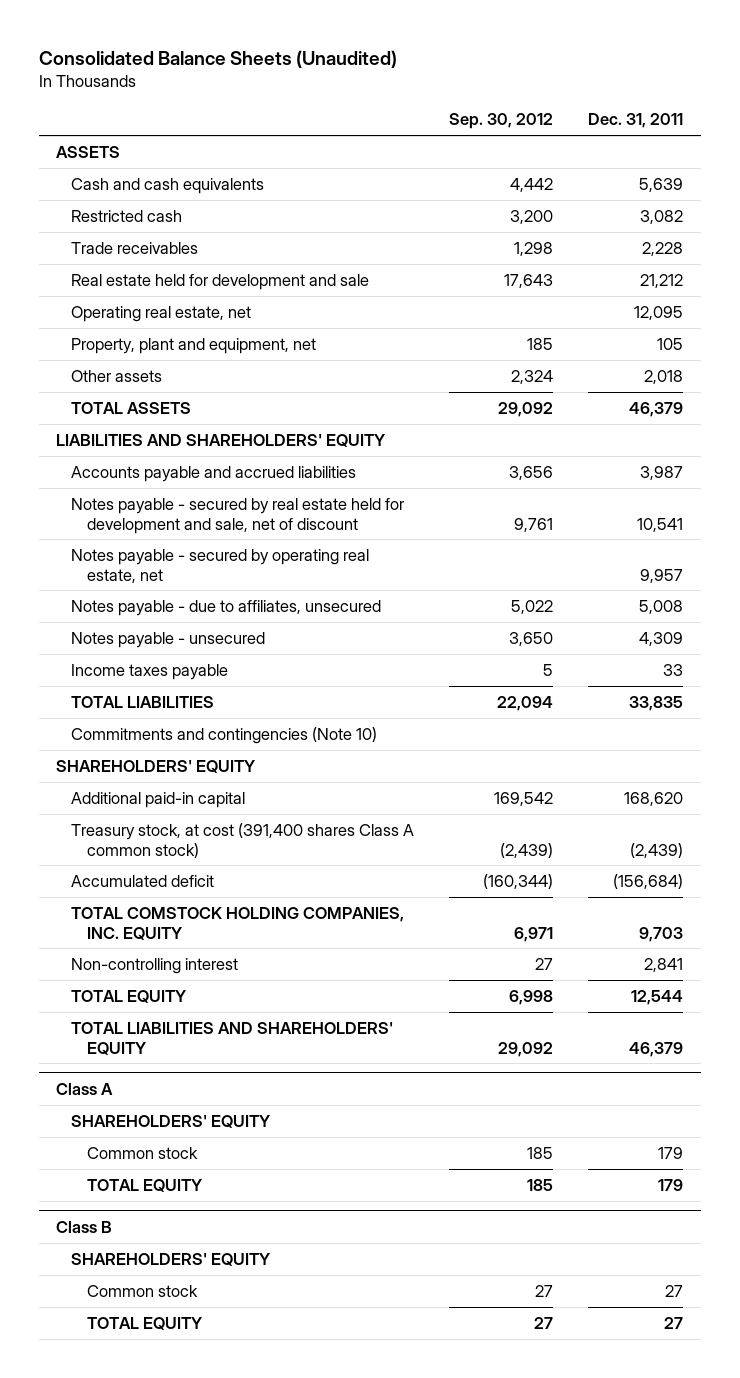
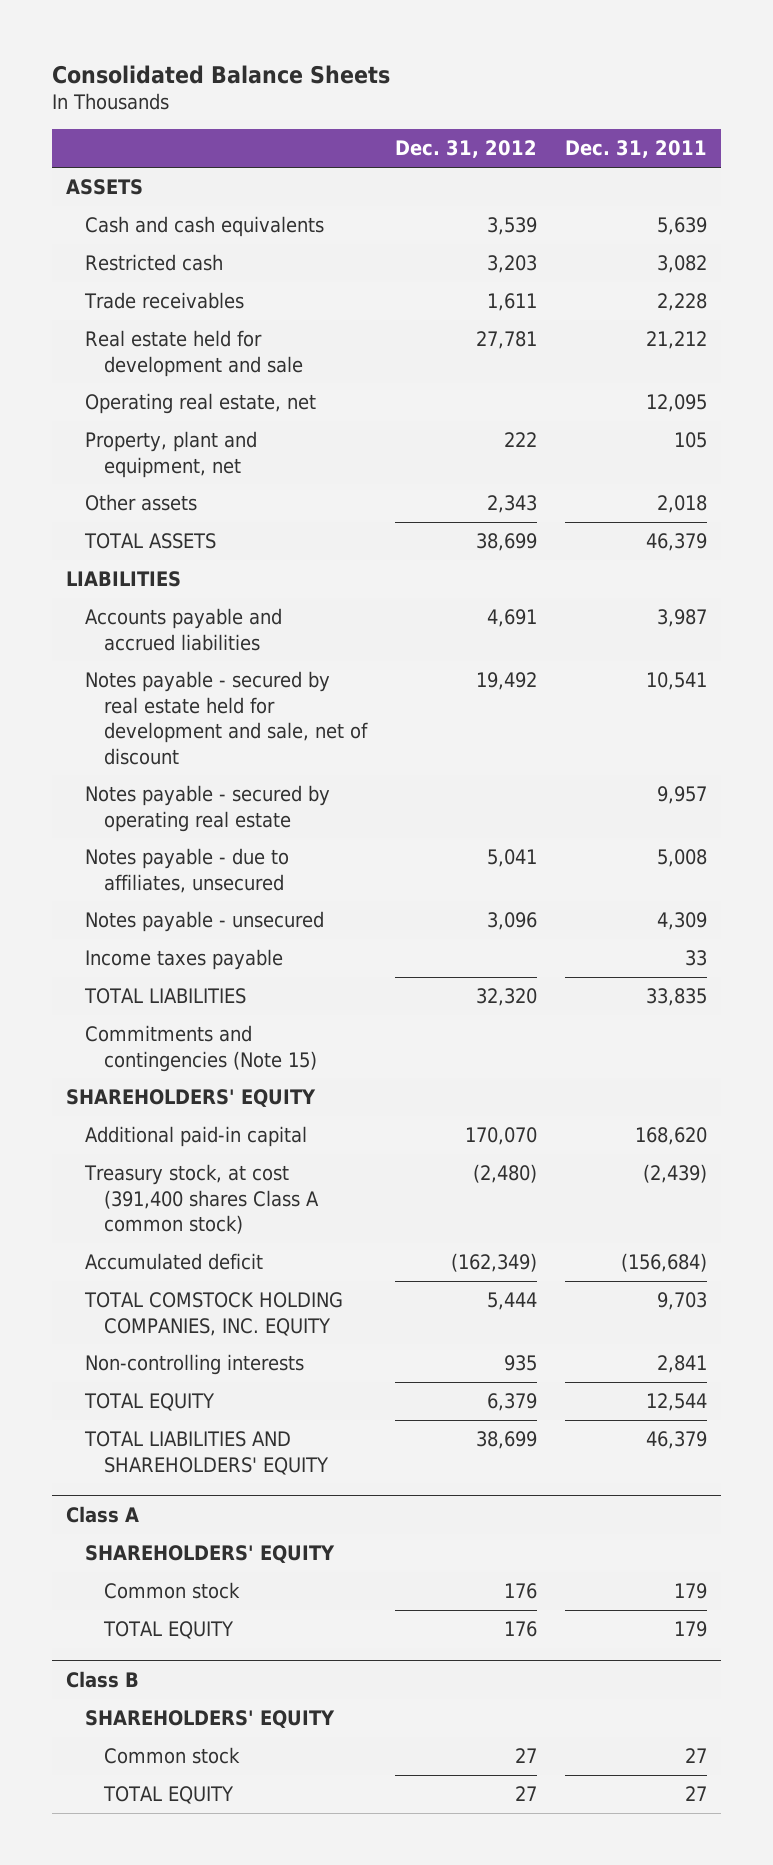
[38,49,397,68] Consolidated Balance Sheets (Unaudited) -> [52,64,391,84] Consolidated Balance Sheets
[449,113,554,130] Sep. 30, 2012 -> none
none -> [395,140,538,159] Dec. 31, 2012
[56,433,387,447] LIABILITIES AND SHAREHOLDERS' EQUITY -> none
none -> [66,571,182,588] LIABILITIES
[71,548,370,583] Notes payable - secured by operating real estate, net -> [84,785,330,832] Notes payable - secured by operating real estate
[71,726,378,744] Commitments and contingencies (Note 10) -> [84,1025,317,1072] Commitments and contingencies (Note 15)
[71,957,239,974] Non-controlling interest -> [84,1354,304,1376] Non-controlling interests

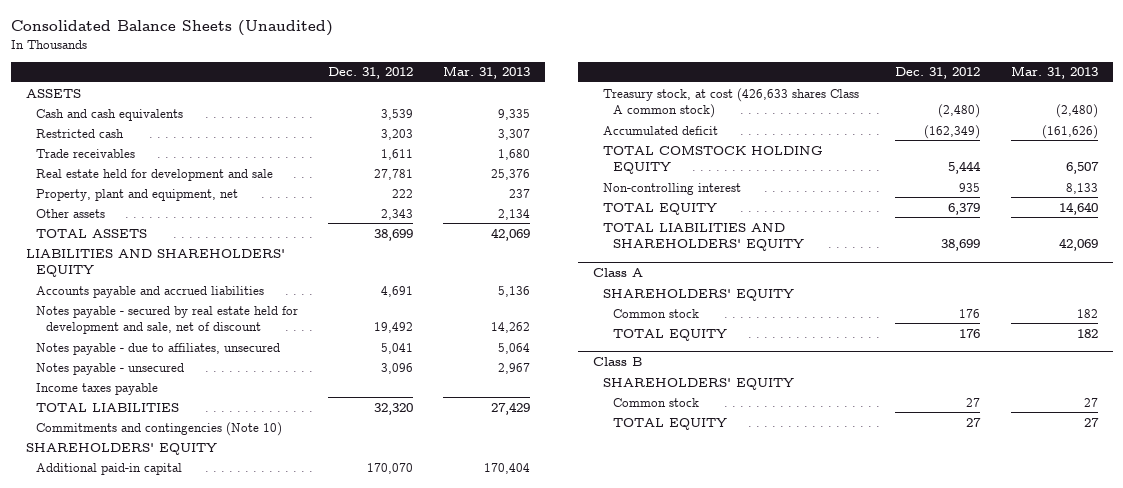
[52,64,391,84] Consolidated Balance Sheets -> [10,19,333,36] Consolidated Balance Sheets (Unaudited)
[565,140,708,159] Dec. 31, 2011 -> none
none -> [443,66,531,80] Mar. 31, 2013
[84,393,316,415] Operating real estate, net -> none
[66,571,182,588] LIABILITIES -> none
none -> [25,248,285,278] LIABILITIES AND SHAREHOLDERS' EQUITY
[84,785,330,832] Notes payable - secured by operating real estate -> none
[84,1025,317,1072] Commitments and contingencies (Note 15) -> [36,421,283,436] Commitments and contingencies (Note 10)
[83,1164,319,1235] Treasury stock, at cost (391,400 shares Class A common stock) -> [603,87,860,119] Treasury stock, at cost (426,633 shares Class A common stock)
[83,1292,343,1336] TOTAL COMSTOCK HOLDING COMPANIES, INC. EQUITY -> [603,144,824,175] TOTAL COMSTOCK HOLDING EQUITY
[84,1354,304,1376] Non-controlling interests -> [603,182,742,195] Non-controlling interest

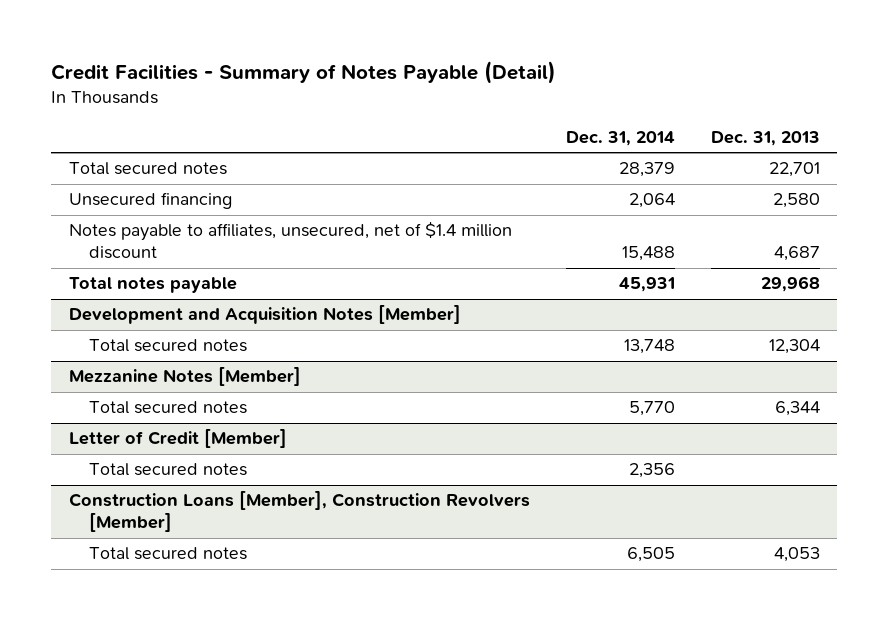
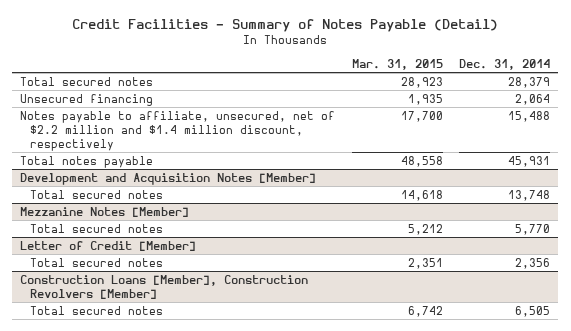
[710,130,820,146] Dec. 31, 2013 -> none
none -> [351,58,443,70] Mar. 31, 2015
[69,221,513,260] Notes payable to affiliates, unsecured, net of $1.4 million discount -> [20,110,336,151] Notes payable to affiliate, unsecured, net of $2.2 million and $1.4 million discount, respectively

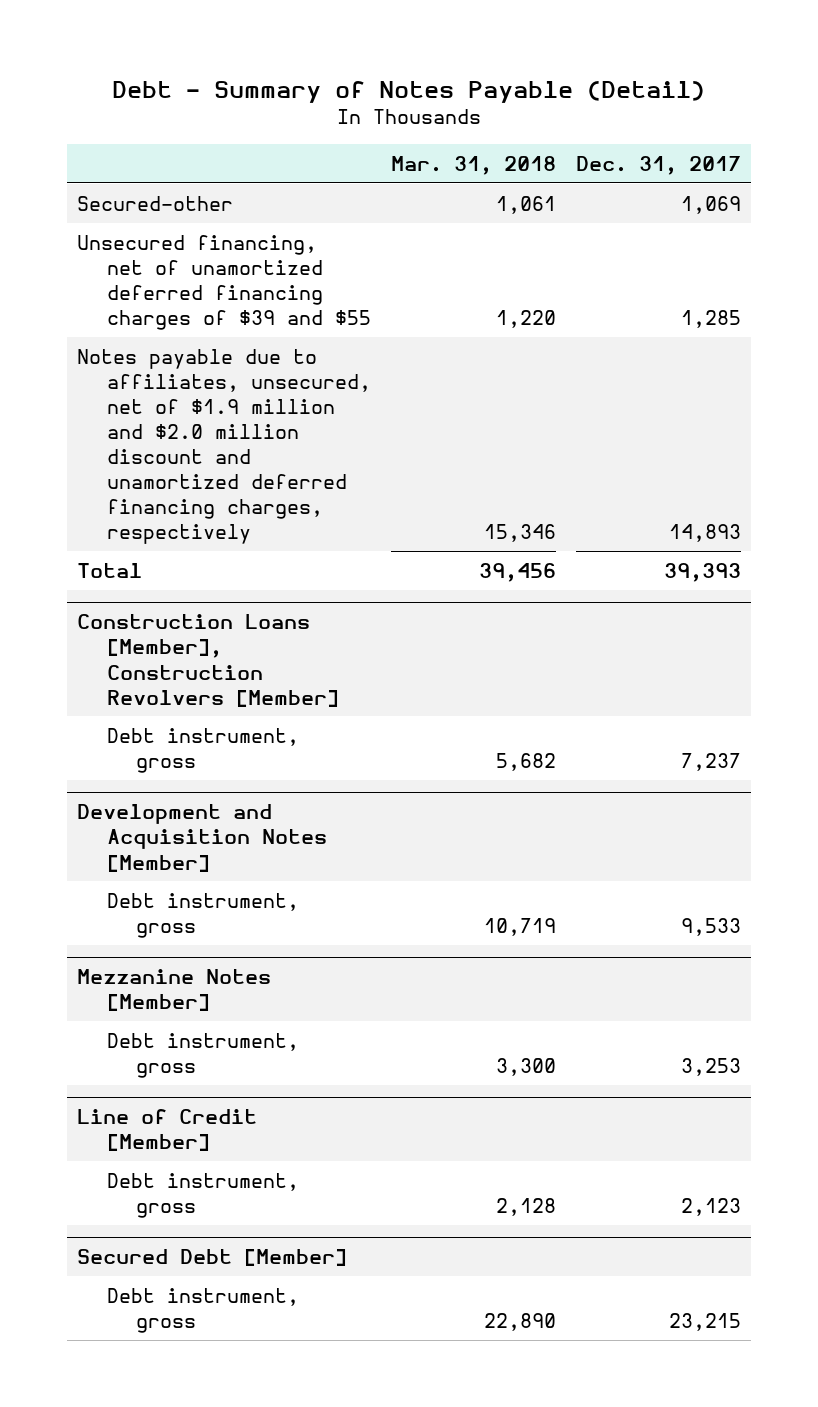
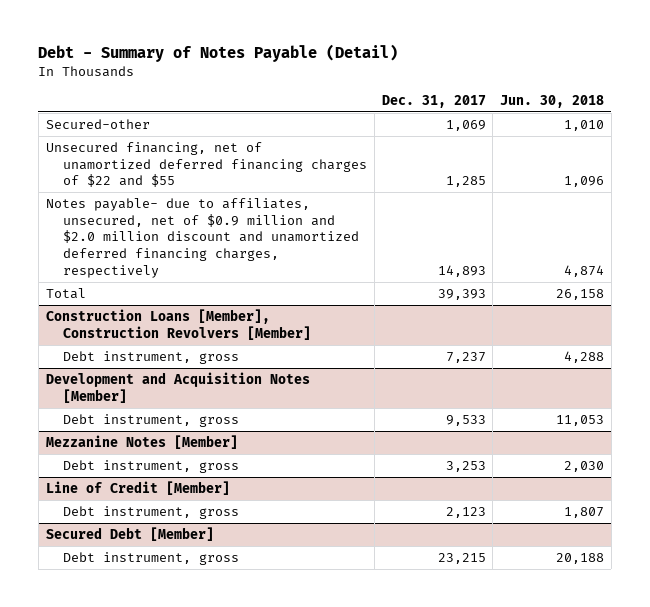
[391,155,557,175] Mar. 31, 2018 -> none
none -> [500,94,605,108] Jun. 30, 2018
[77,234,371,331] Unsecured financing, net of unamortized deferred financing charges of $39 and $55 -> [45,142,368,188] Unsecured financing, net of unamortized deferred financing charges of $22 and $55
[77,348,371,545] Notes payable due to affiliates, unsecured, net of $1.9 million and $2.0 million discount and unamortized deferred financing charges, respectively -> [45,198,360,278] Notes payable- due to affiliates, unsecured, net of $0.9 million and $2.0 million discount and unamortized deferred financing charges, respectively

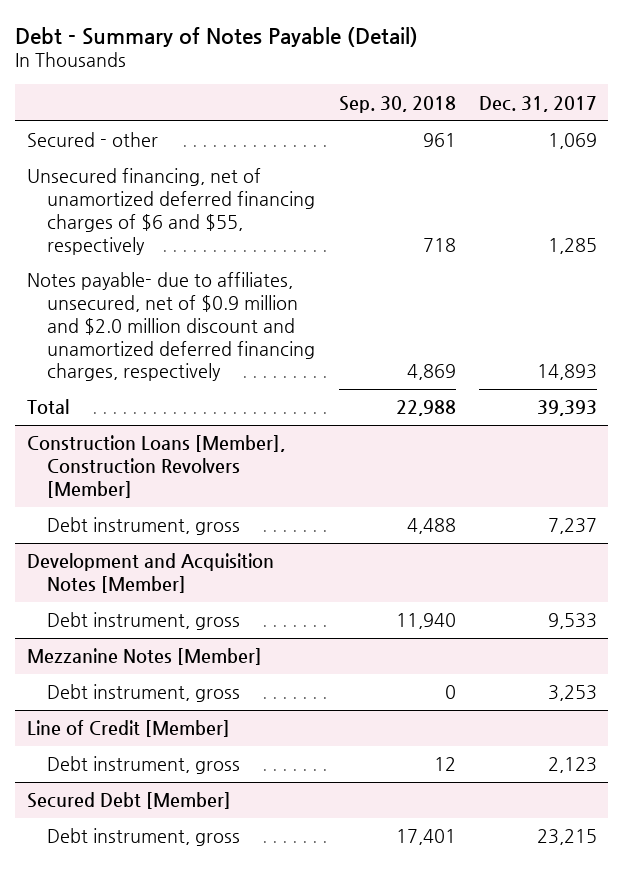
[500,94,605,108] Jun. 30, 2018 -> none
none -> [338,95,456,113] Sep. 30, 2018
[45,119,150,130] Secured-other -> [26,132,158,148] Secured - other
[45,142,368,188] Unsecured financing, net of unamortized deferred financing charges of $22 and $55 -> [26,168,316,255] Unsecured financing, net of unamortized deferred financing charges of $6 and $55, respectively

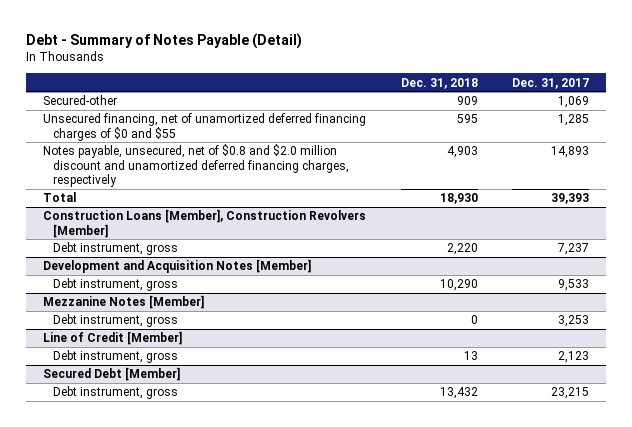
[338,95,456,113] Sep. 30, 2018 -> none
none -> [400,77,478,89] Dec. 31, 2018
[26,132,158,148] Secured - other -> [43,95,118,106] Secured-other
[26,168,316,255] Unsecured financing, net of unamortized deferred financing charges of $6 and $55, respectively -> [43,113,367,141] Unsecured financing, net of unamortized deferred financing charges of $0 and $55
[26,272,316,382] Notes payable- due to affiliates, unsecured, net of $0.9 million and $2.0 million discount and unamortized deferred financing charges, respectively -> [43,144,349,188] Notes payable, unsecured, net of $0.8 and $2.0 million discount and unamortized deferred financing charges, respectively

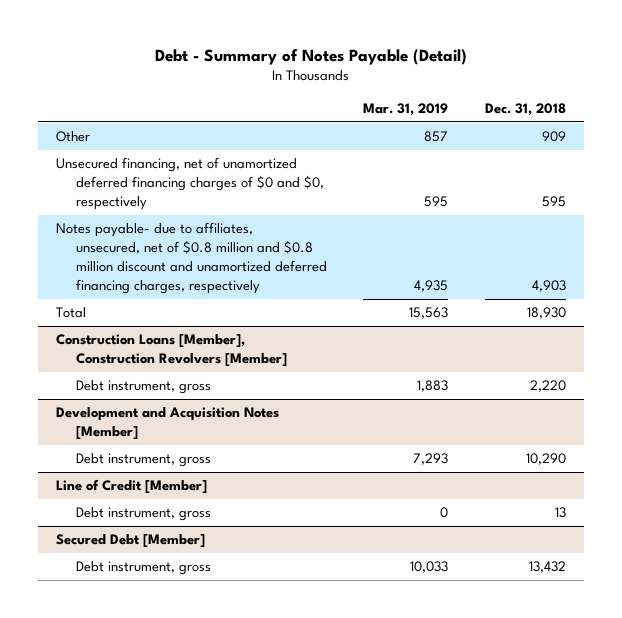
[511,77,589,89] Dec. 31, 2017 -> none
none -> [363,103,449,117] Mar. 31, 2019
[43,95,118,106] Secured-other -> [56,131,91,143] Other
[43,113,367,141] Unsecured financing, net of unamortized deferred financing charges of $0 and $55 -> [56,157,324,211] Unsecured financing, net of unamortized deferred financing charges of $0 and $0, respectively
[43,144,349,188] Notes payable, unsecured, net of $0.8 and $2.0 million discount and unamortized deferred financing charges, respectively -> [56,222,327,295] Notes payable- due to affiliates, unsecured, net of $0.8 million and $0.8 million discount and unamortized deferred financing charges, respectively
[43,295,205,310] Mezzanine Notes [Member] -> none
[52,314,178,328] Debt instrument, gross -> none

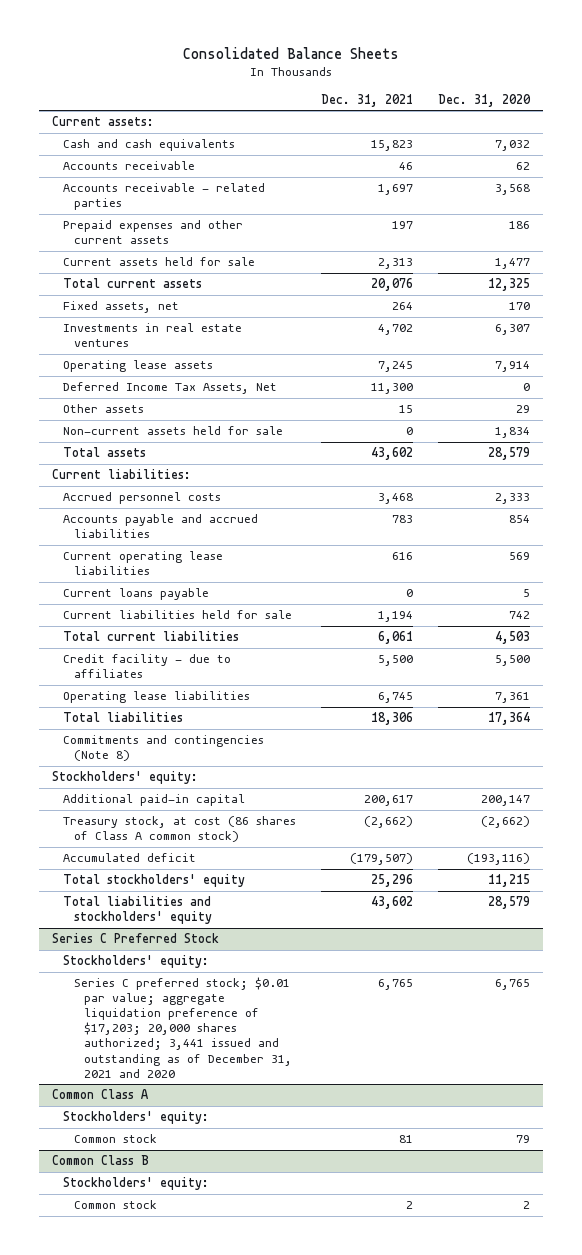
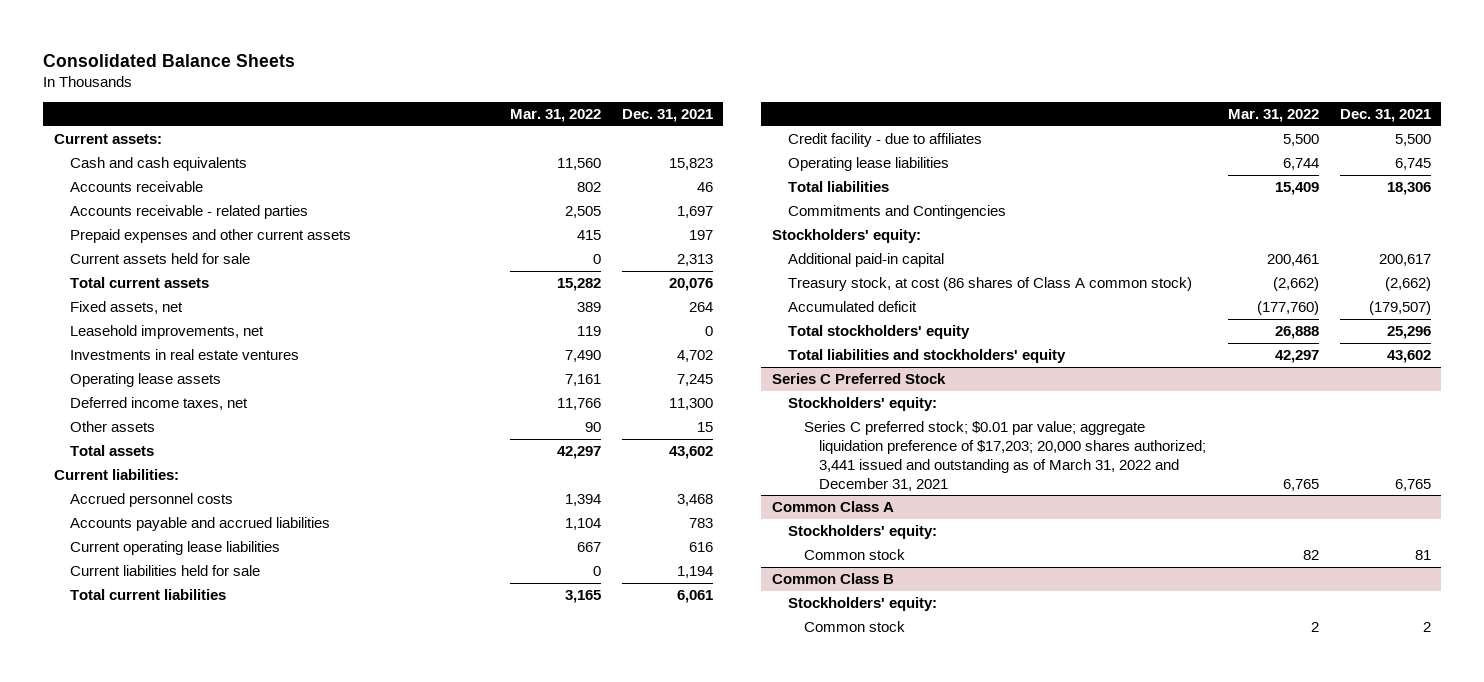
[438,93,532,107] Dec. 31, 2020 -> none
none -> [509,109,601,123] Mar. 31, 2022
none -> [69,325,264,340] Leasehold improvements, net
[62,382,277,395] Deferred Income Tax Assets, Net -> [69,397,248,411] Deferred income taxes, net
[62,426,283,436] Non-current assets held for sale -> none
[62,588,209,601] Current loans payable -> none
[62,735,264,762] Commitments and contingencies (Note 8) -> [787,205,1006,220] Commitments and Contingencies
[73,977,293,1078] Series C preferred stock; $0.01 par value; aggregate liquidation preference of $17,203; 20,000 shares authorized; 3,441 issued and outstanding as of December 31, 2021 and 2020 -> [803,421,1207,491] Series C preferred stock; $0.01 par value; aggregate liquidation preference of $17,203; 20,000 shares authorized; 3,441 issued and outstanding as of March 31, 2022 and December 31, 2021

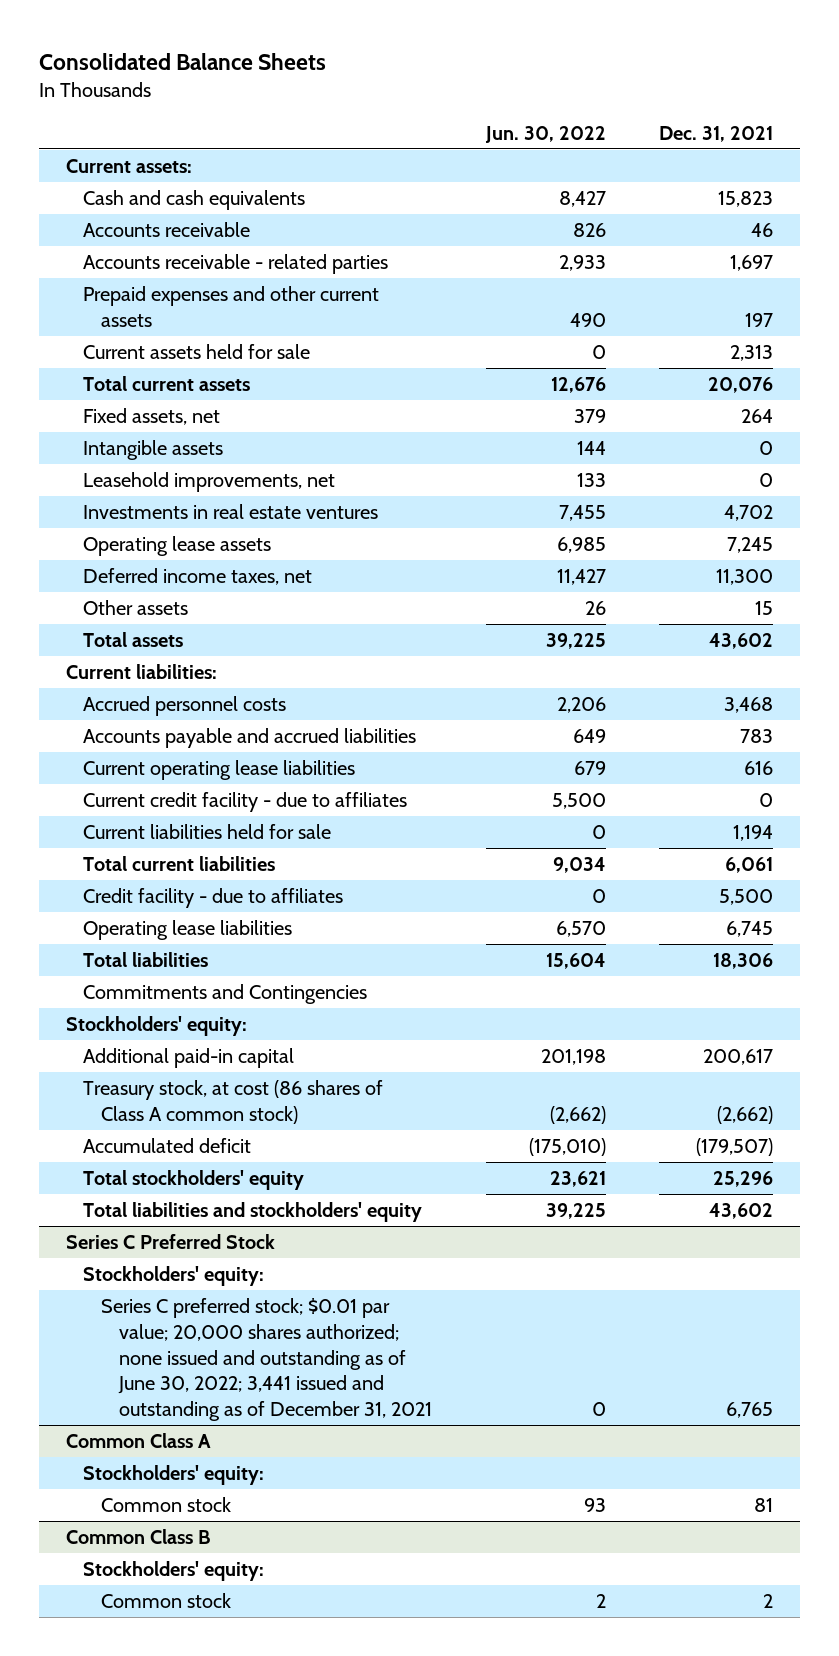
[509,109,601,123] Mar. 31, 2022 -> none
none -> [484,126,606,144] Jun. 30, 2022
none -> [83,439,224,460] Intangible assets
none -> [83,791,408,812] Current credit facility - due to affiliates
[803,421,1207,491] Series C preferred stock; $0.01 par value; aggregate liquidation preference of $17,203; 20,000 shares authorized; 3,441 issued and outstanding as of March 31, 2022 and December 31, 2021 -> [101,1297,433,1422] Series C preferred stock; $0.01 par value; 20,000 shares authorized; none issued and outstanding as of June 30, 2022; 3,441 issued and outstanding as of December 31, 2021

